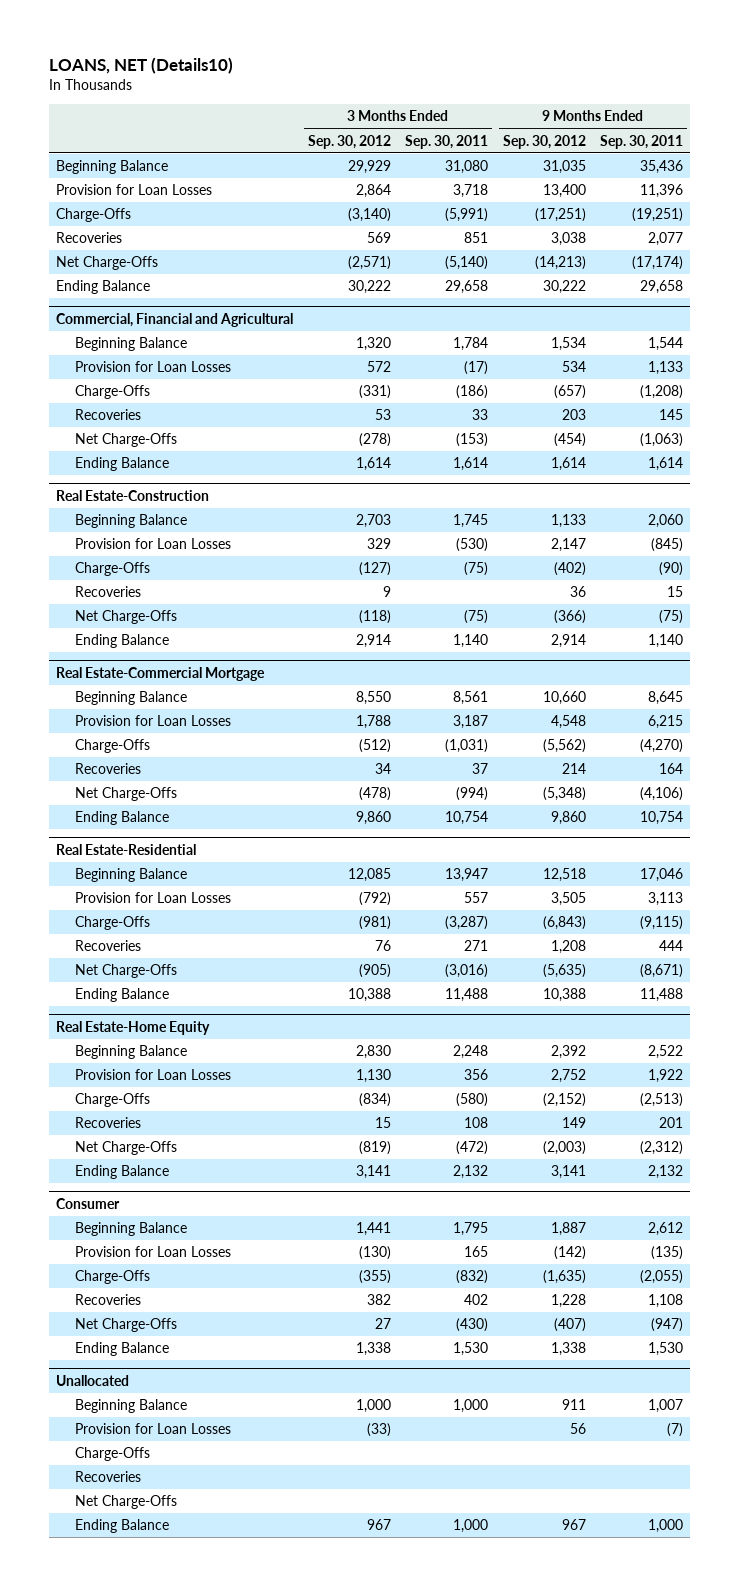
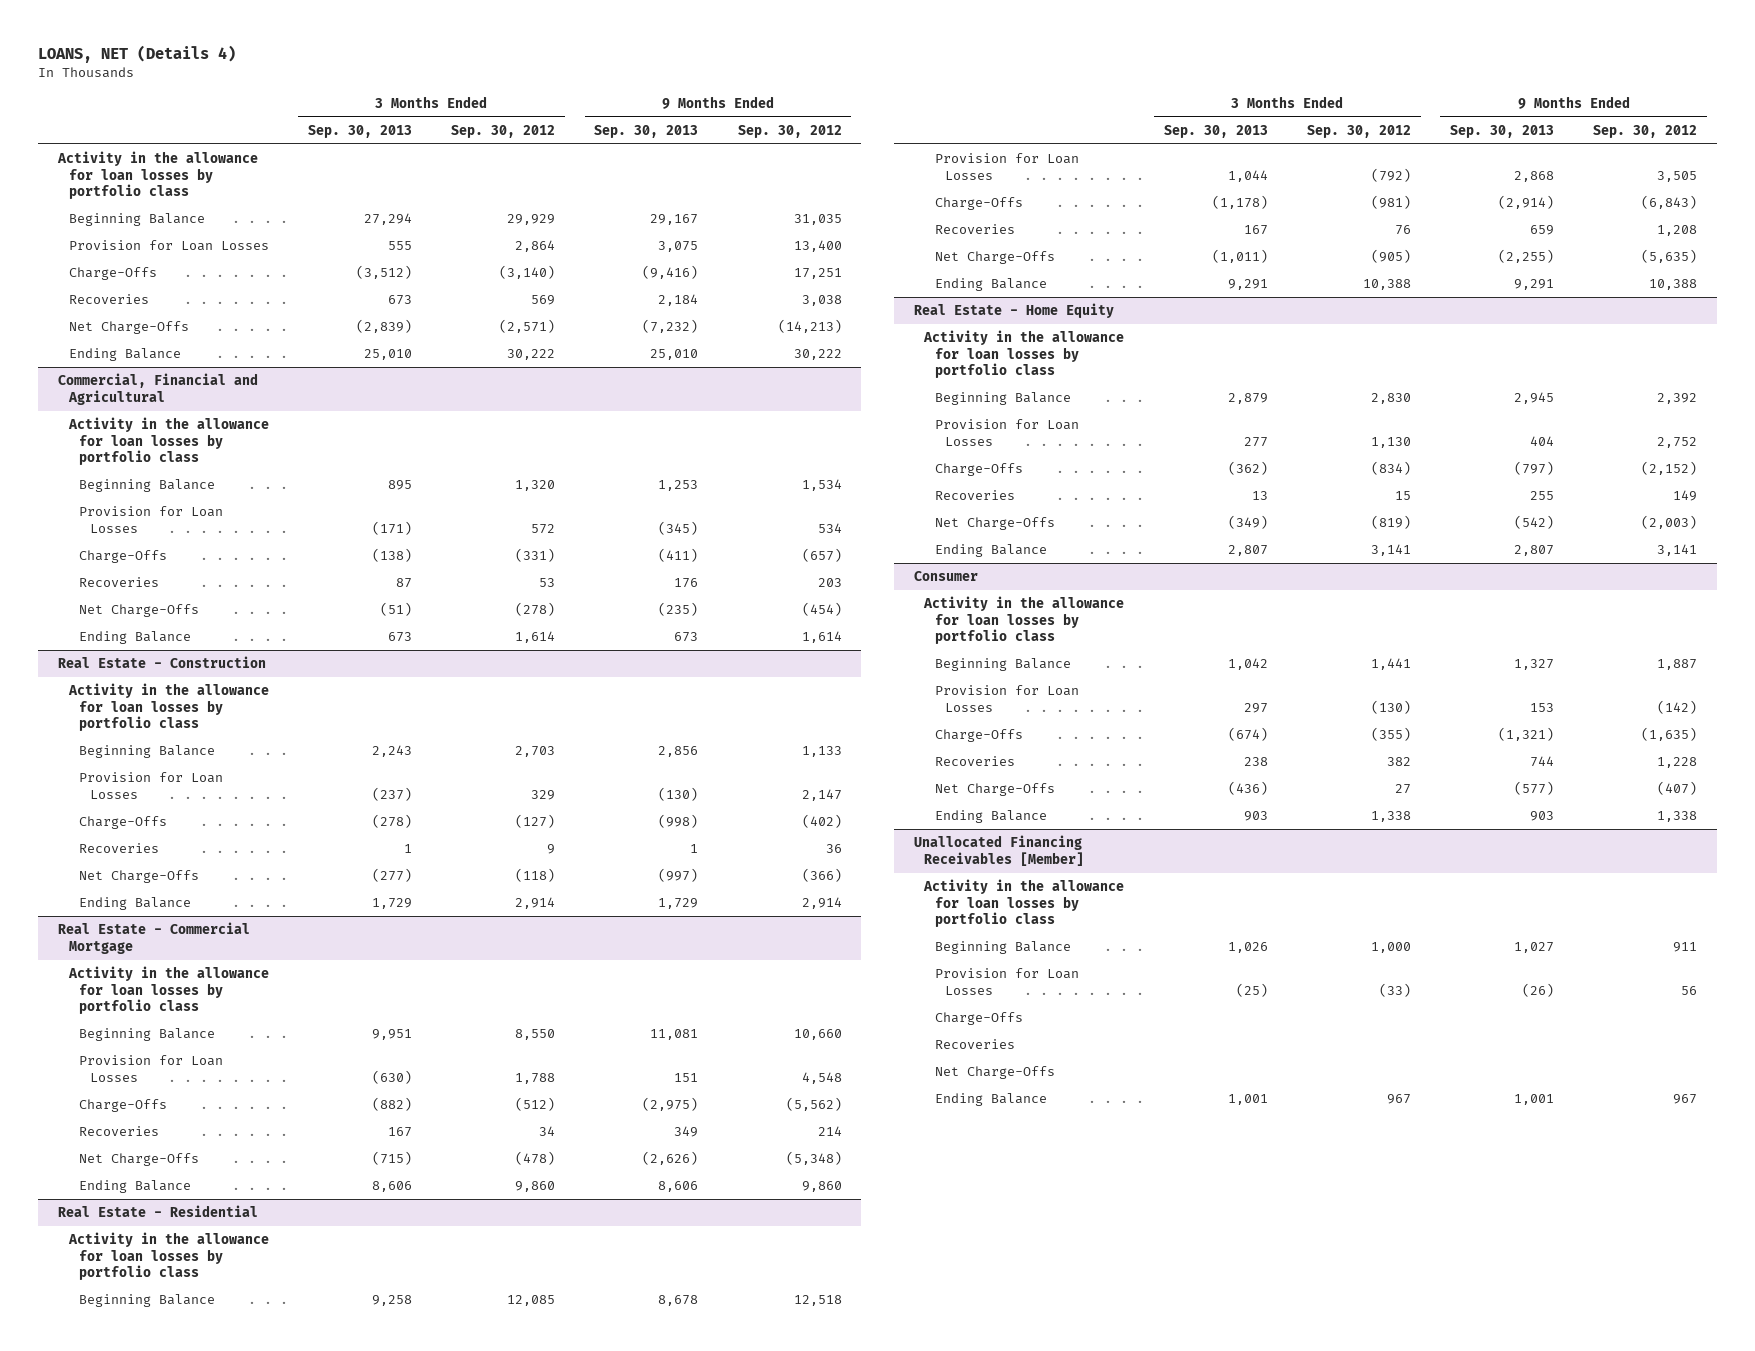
[48,56,233,74] LOANS, NET (Details10) -> [38,44,237,63] LOANS, NET (Details 4)
[405,134,489,149] Sep. 30, 2011 -> none
[600,134,684,149] Sep. 30, 2011 -> none
none -> [307,124,412,138] Sep. 30, 2013
none -> [594,124,699,138] Sep. 30, 2013
none -> [57,151,259,200] Activity in the allowance for loan losses by portfolio class
[534,208,586,223] (17,251) -> [793,268,842,280] 17,251
none -> [67,417,269,466] Activity in the allowance for loan losses by portfolio class
[56,490,210,502] Real Estate-Construction -> [58,656,267,669] Real Estate - Construction
none -> [67,683,269,732] Activity in the allowance for loan losses by portfolio class
[56,667,266,682] Real Estate-Commercial Mortgage -> [58,922,251,954] Real Estate - Commercial Mortgage
none -> [67,966,269,1015] Activity in the allowance for loan losses by portfolio class
[56,844,197,856] Real Estate-Residential -> [58,1205,259,1218] Real Estate - Residential
none -> [67,1232,269,1281] Activity in the allowance for loan losses by portfolio class
[56,1021,211,1036] Real Estate-Home Equity -> [913,303,1114,319] Real Estate - Home Equity
none -> [923,330,1125,379] Activity in the allowance for loan losses by portfolio class
none -> [923,596,1125,645] Activity in the allowance for loan losses by portfolio class
[56,1375,130,1387] Unallocated -> none
none -> [913,835,1085,866] Unallocated Financing Receivables [Member]
none -> [923,879,1125,928] Activity in the allowance for loan losses by portfolio class

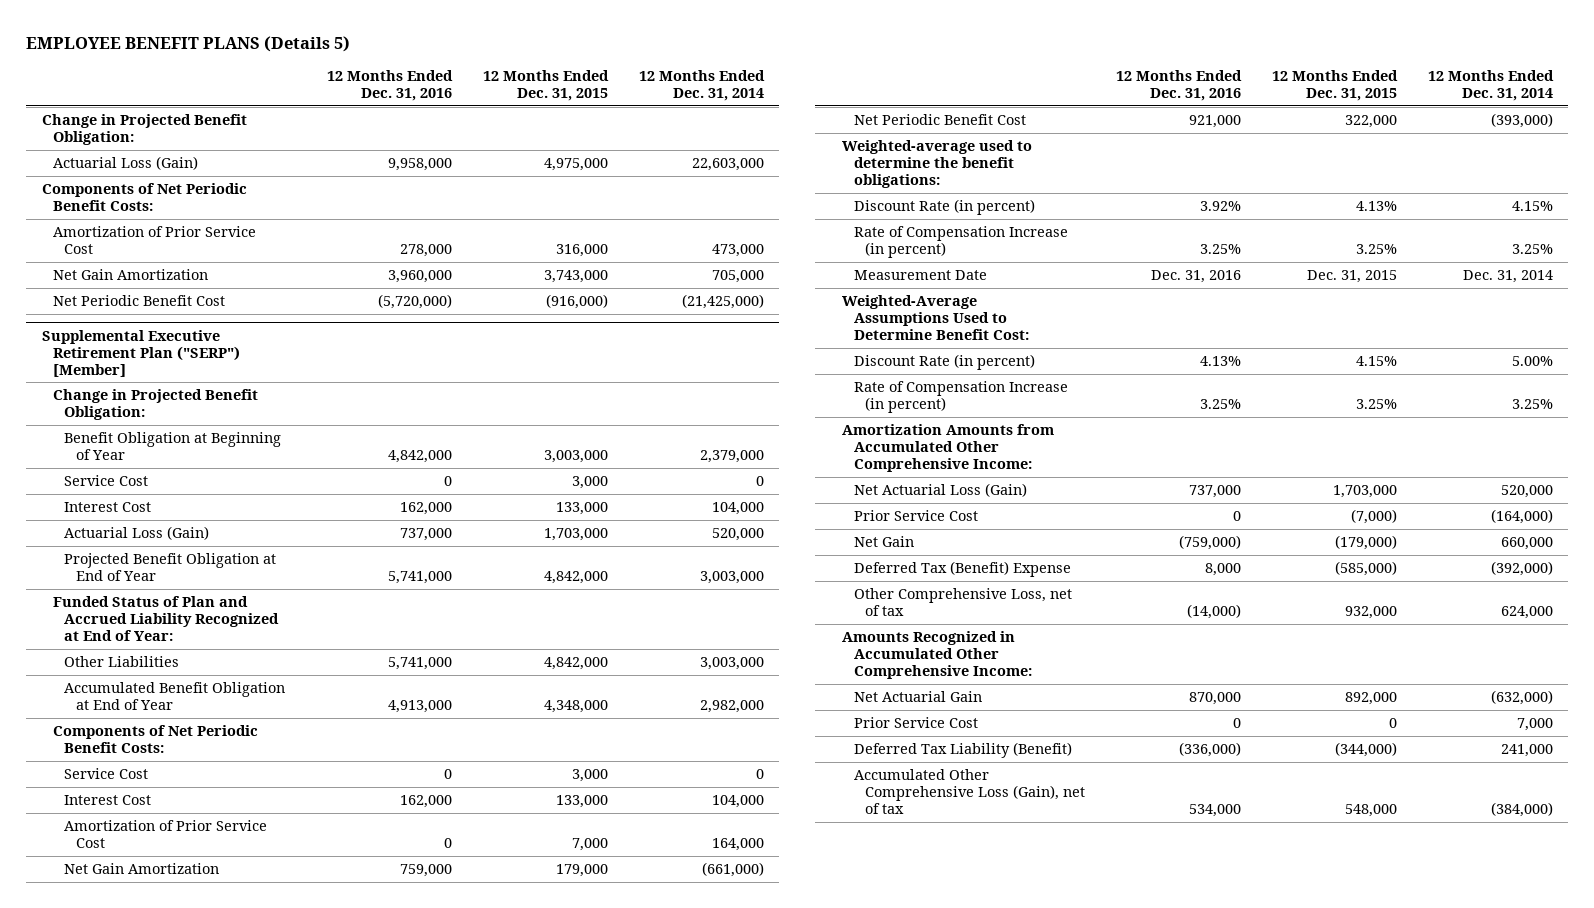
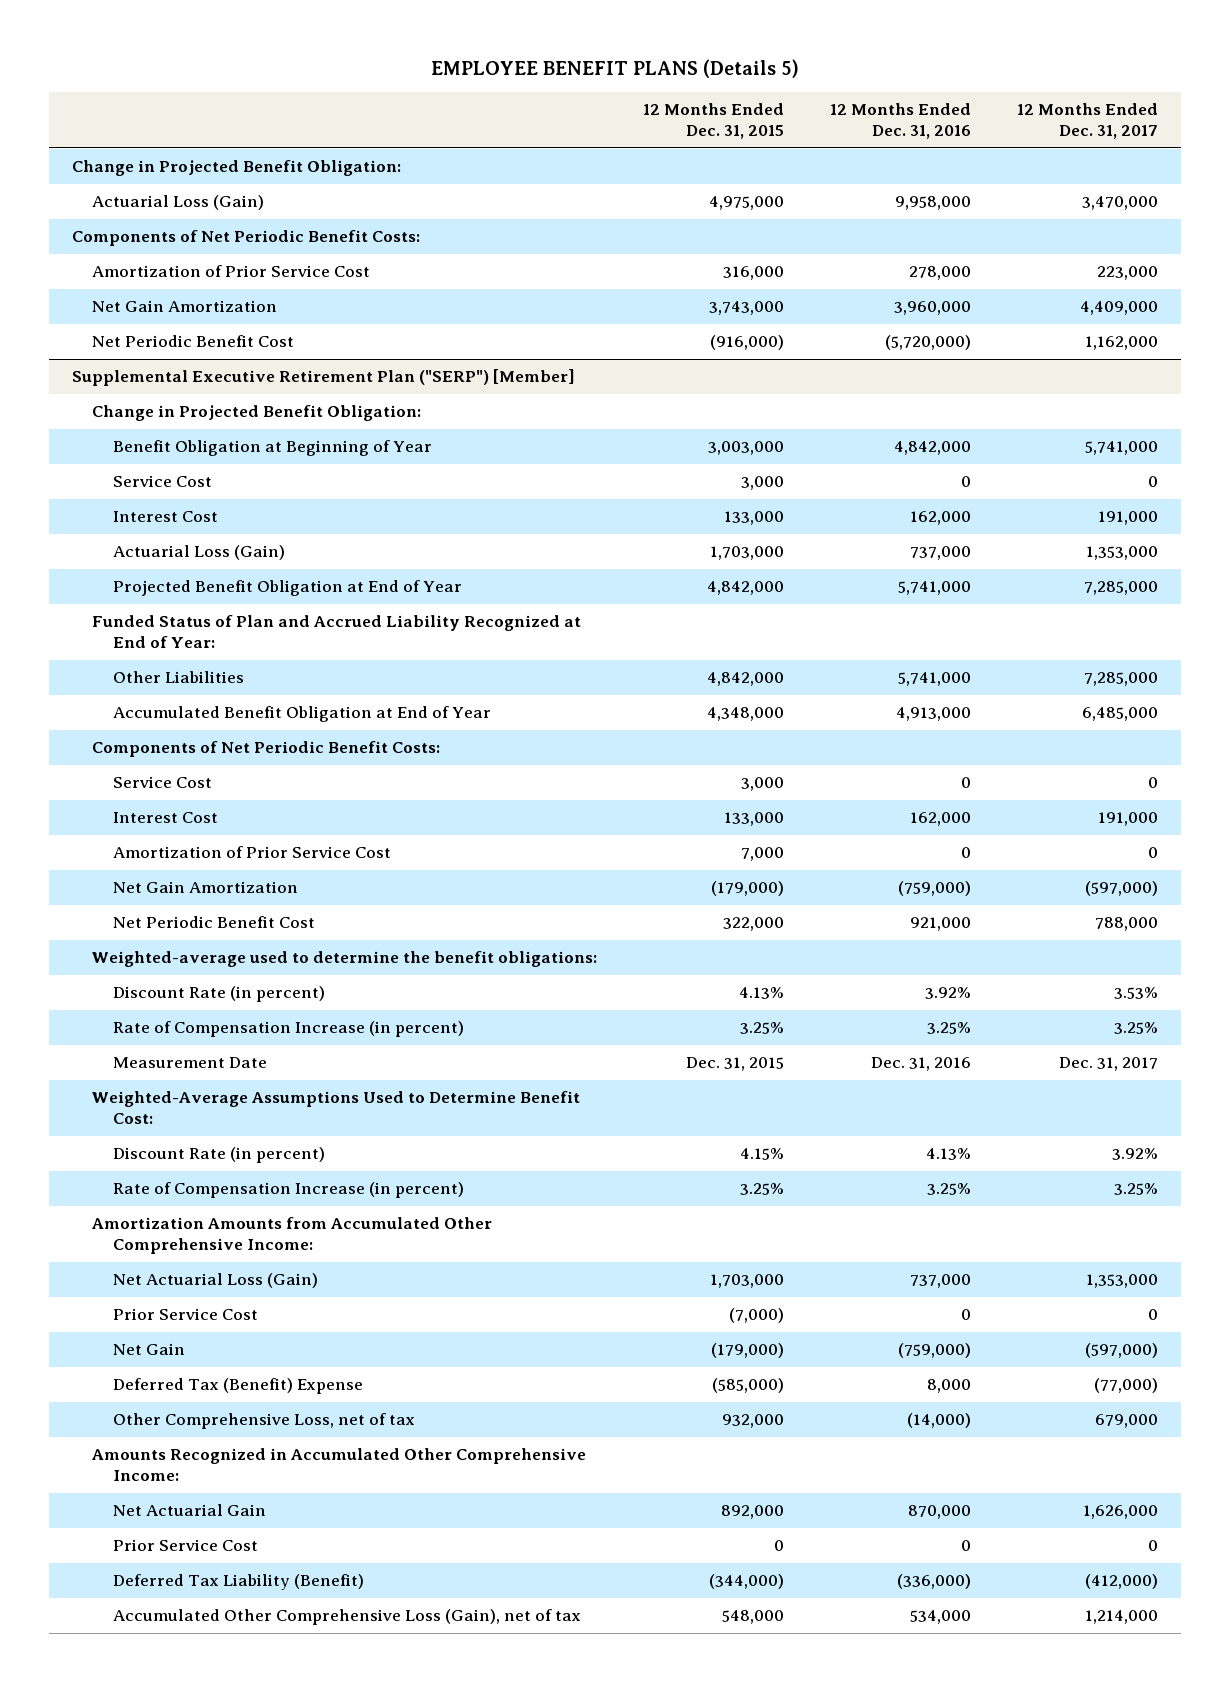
[638,70,765,102] 12 Months Ended Dec. 31, 2014 -> none
none -> [1017,103,1159,140] 12 Months Ended Dec. 31, 2017
[399,864,452,878] 759,000 -> [898,881,972,897] (759,000)
[555,864,608,878] 179,000 -> [711,881,785,897] (179,000)

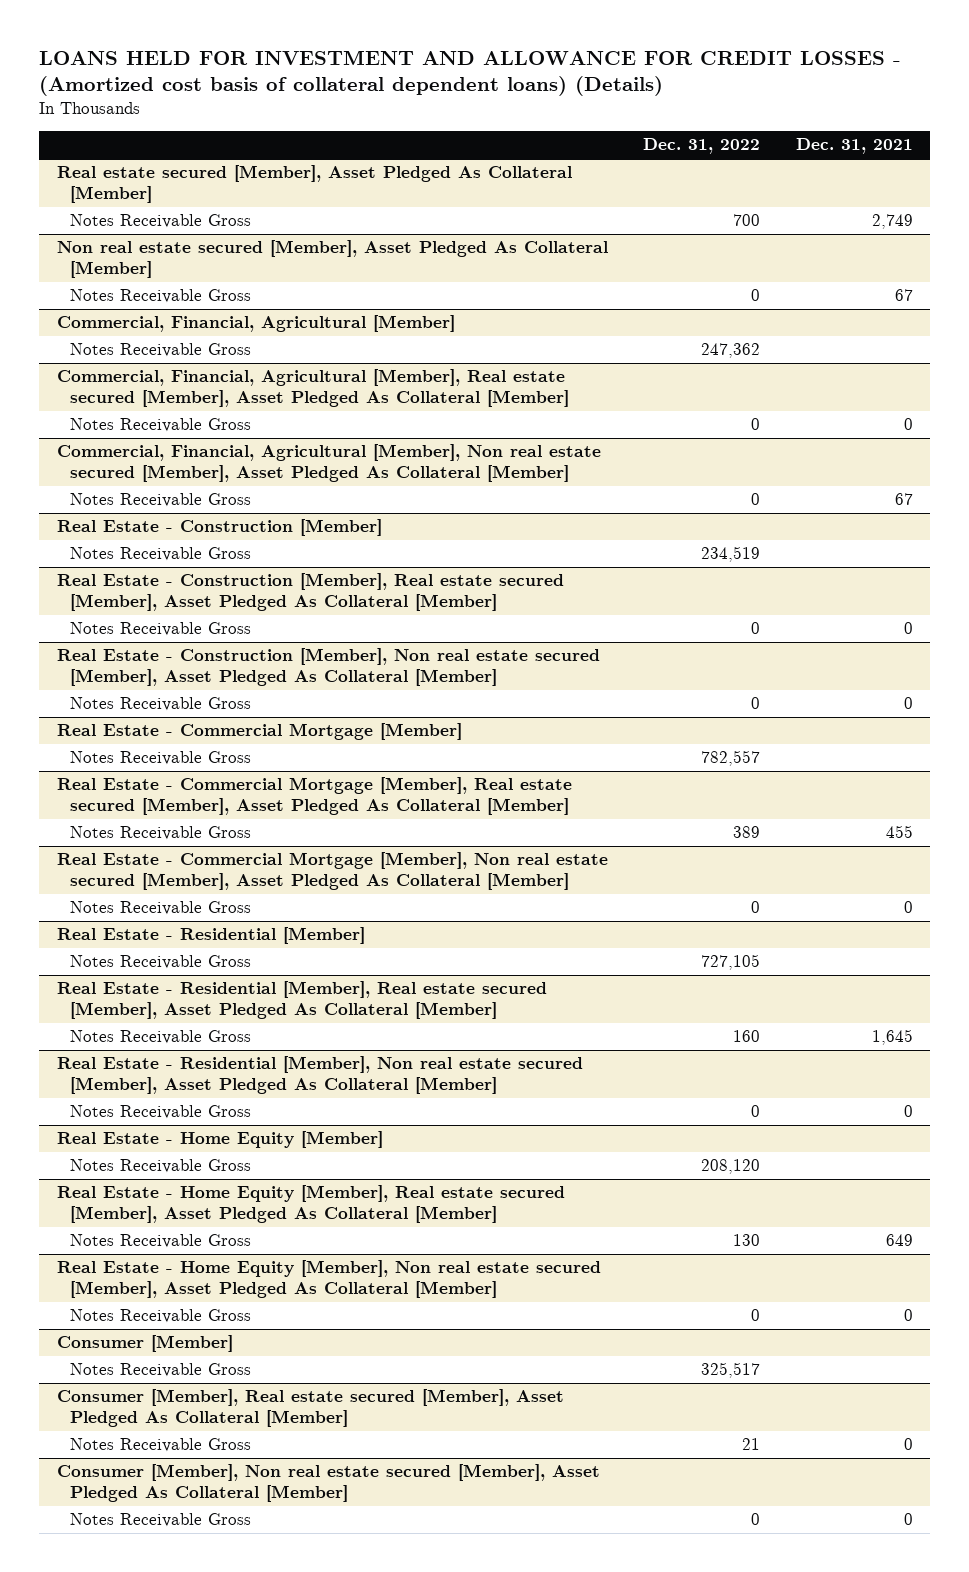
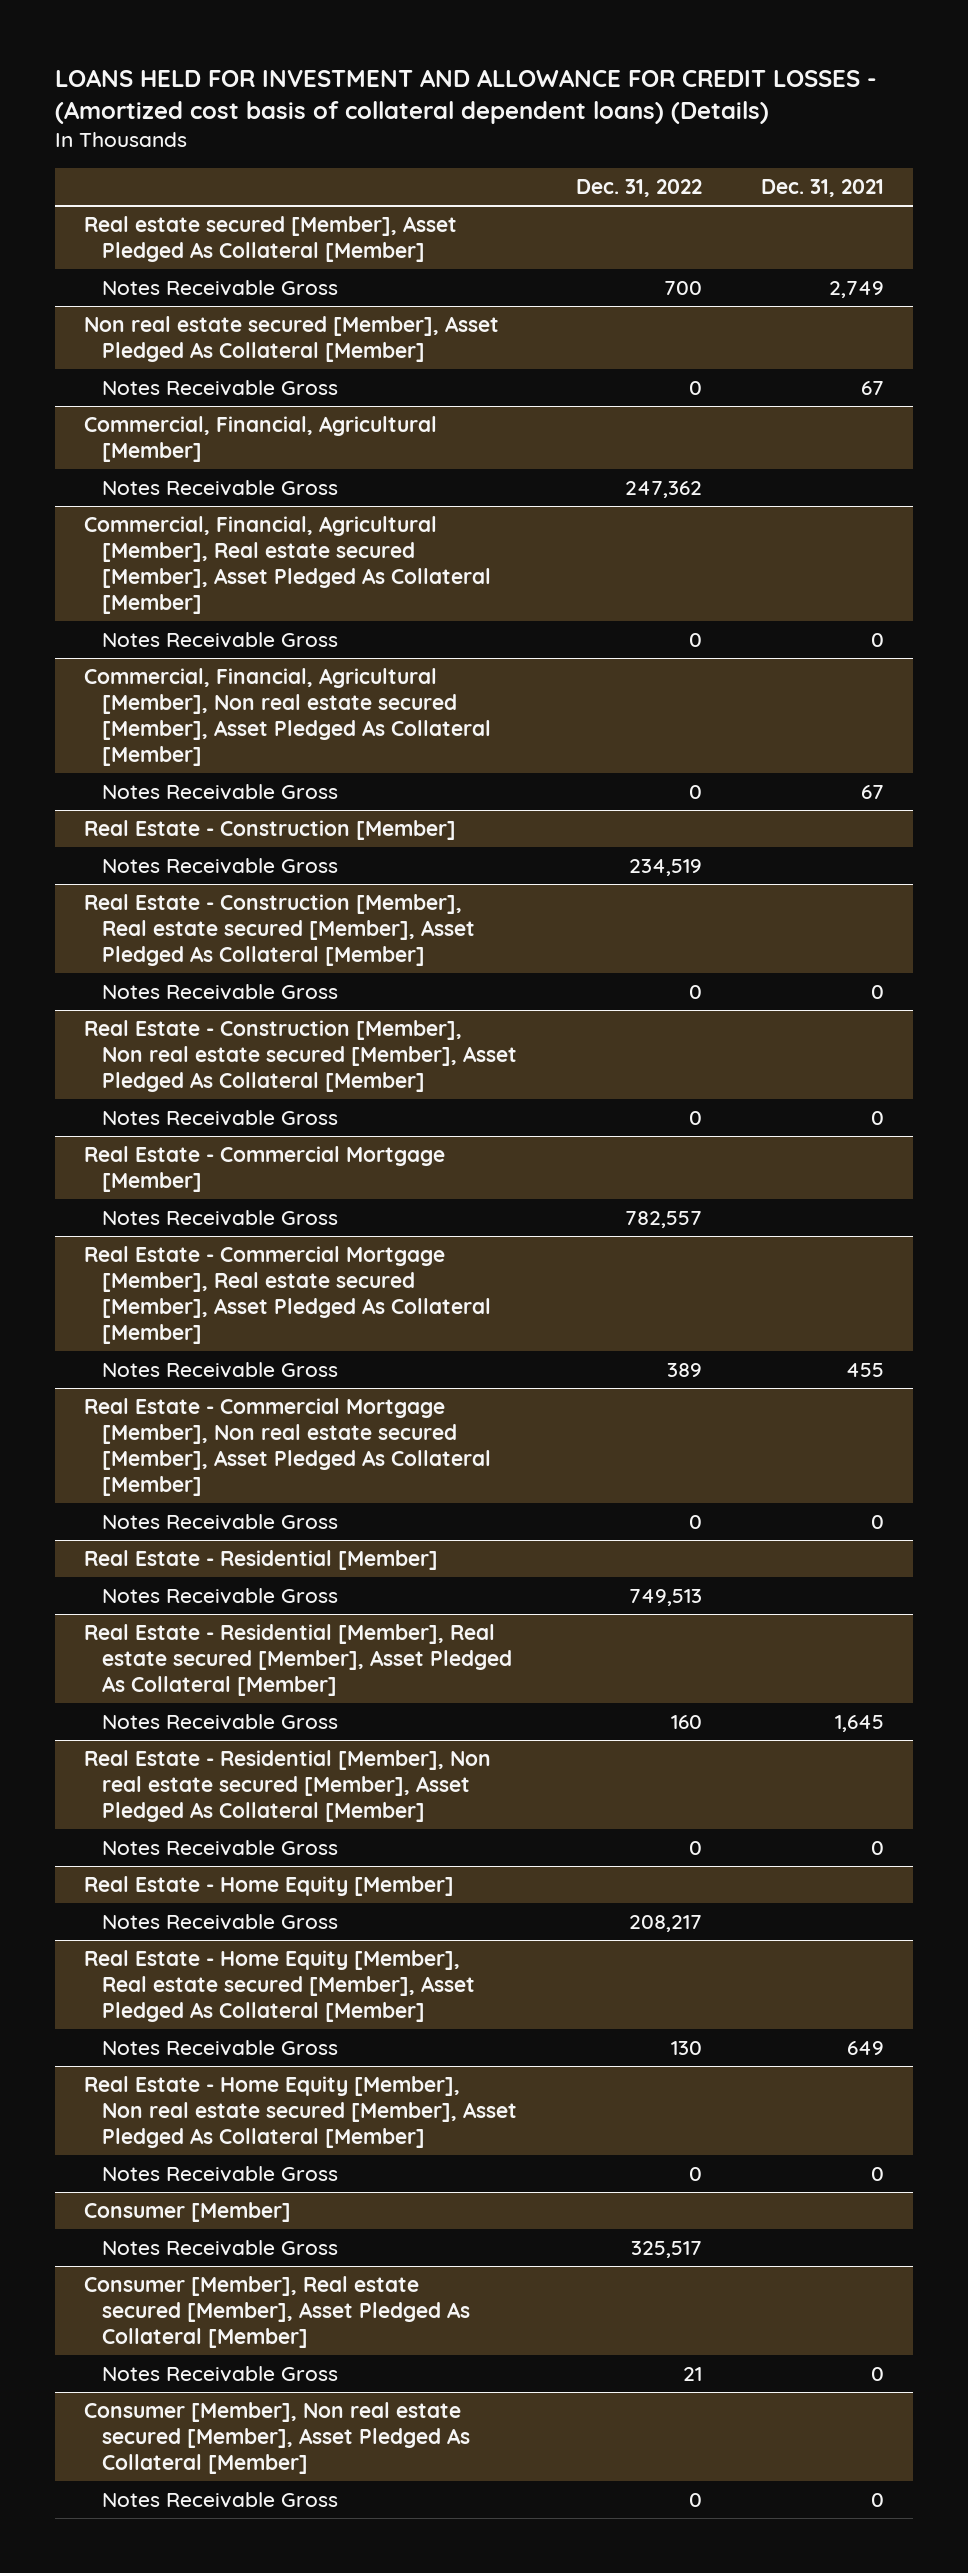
[701,954,761,971] 727,105 -> [628,1588,702,1606] 749,513
[701,1159,761,1175] 208,120 -> [628,1914,702,1932] 208,217

